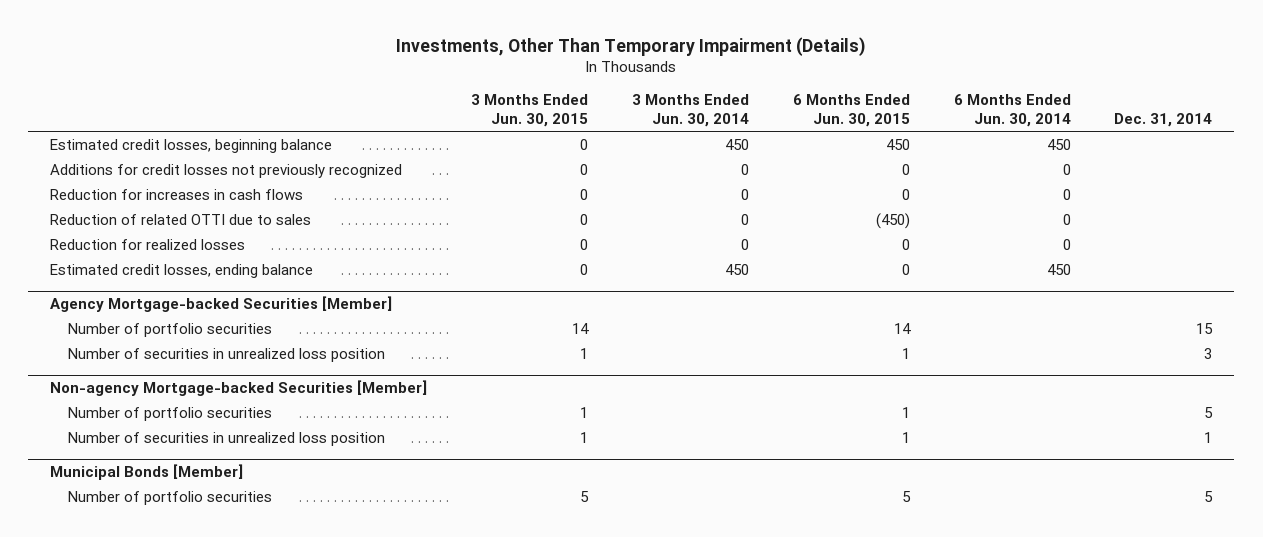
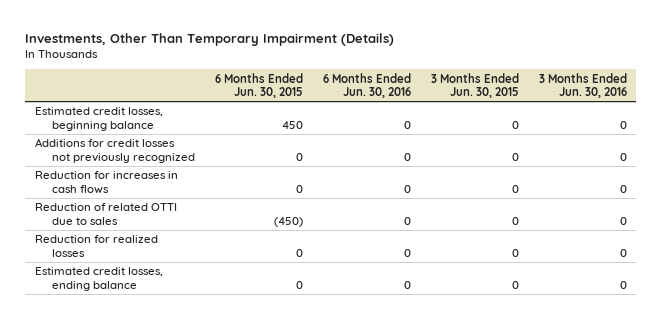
[631,93,749,128] 3 Months Ended Jun. 30, 2014 -> none
[953,93,1071,128] 6 Months Ended Jun. 30, 2014 -> none
[1114,113,1213,128] Dec. 31, 2014 -> none
none -> [322,72,411,99] 6 Months Ended Jun. 30, 2016
none -> [538,72,627,99] 3 Months Ended Jun. 30, 2016
[50,296,393,313] Agency Mortgage-backed Securities [Member] -> none
[67,322,272,337] Number of portfolio securities -> none
[67,347,385,362] Number of securities in unrealized loss position -> none
[50,380,428,397] Non-agency Mortgage-backed Securities [Member] -> none
[67,406,272,421] Number of portfolio securities -> none
[67,431,385,446] Number of securities in unrealized loss position -> none
[50,464,244,481] Municipal Bonds [Member] -> none
[67,490,272,505] Number of portfolio securities -> none

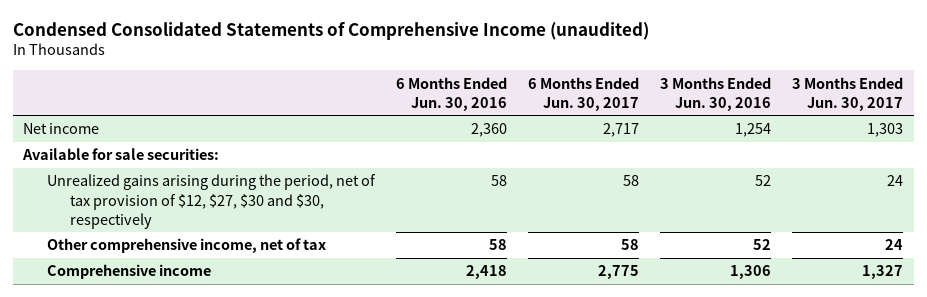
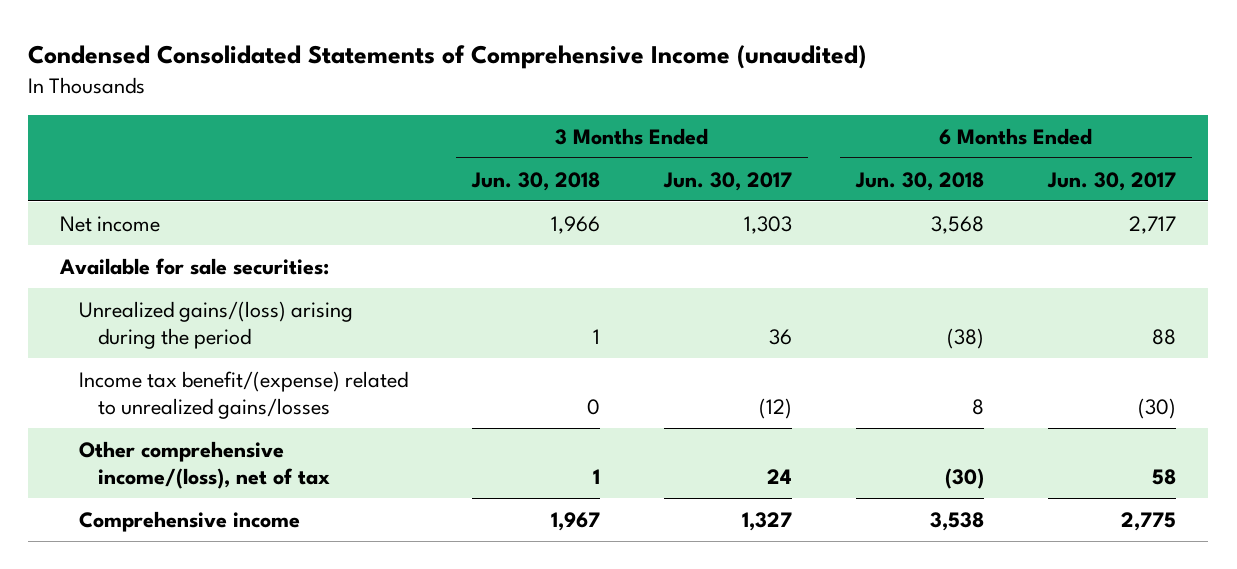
[395,76,507,111] 6 Months Ended Jun. 30, 2016 -> none
[660,76,772,111] 3 Months Ended Jun. 30, 2016 -> none
none -> [471,171,601,191] Jun. 30, 2018
none -> [855,171,985,191] Jun. 30, 2018
[46,174,376,229] Unrealized gains arising during the period, net of tax provision of $12, $27, $30 and $30, respectively -> none
none -> [79,300,354,349] Unrealized gains/(loss) arising during the period
none -> [79,370,409,419] Income tax benefit/(expense) related to unrealized gains/losses
[46,238,326,254] Other comprehensive income, net of tax -> [79,440,331,489] Other comprehensive income/(loss), net of tax

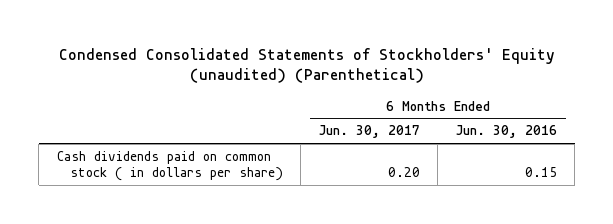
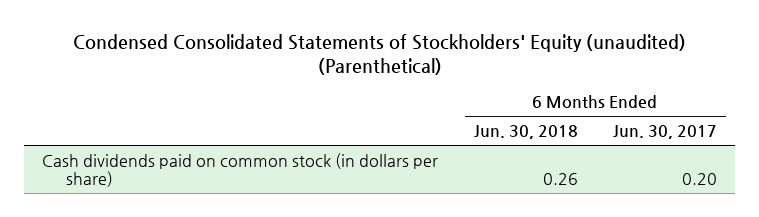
[455,125,557,139] Jun. 30, 2016 -> none
none -> [473,125,578,140] Jun. 30, 2018
[56,150,283,182] Cash dividends paid on common stock ( in dollars per share) -> [41,152,438,187] Cash dividends paid on common stock (in dollars per share)

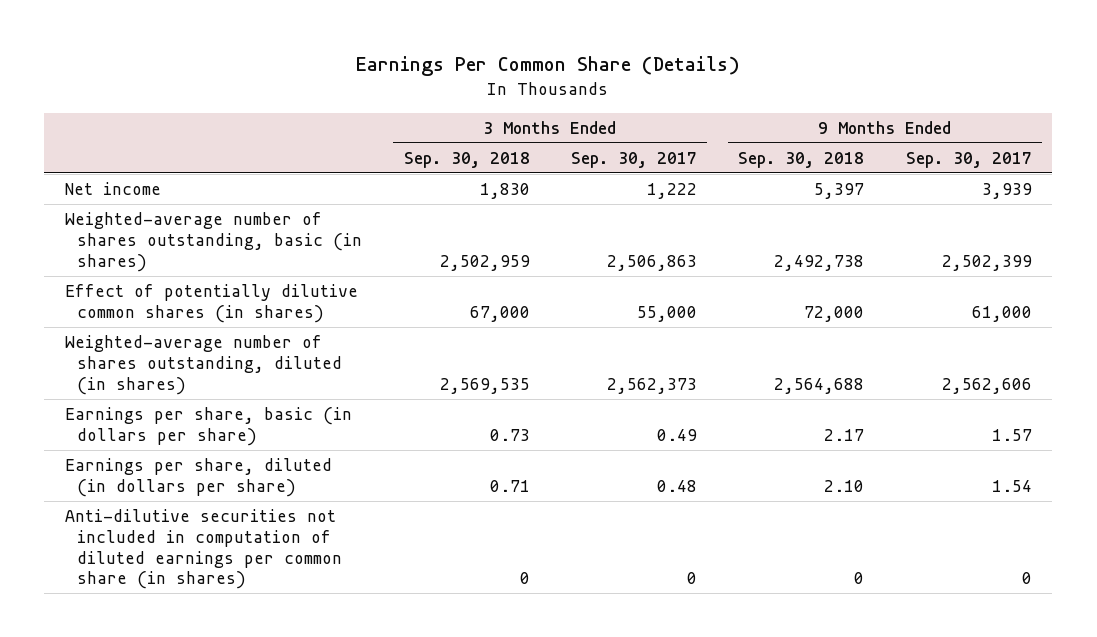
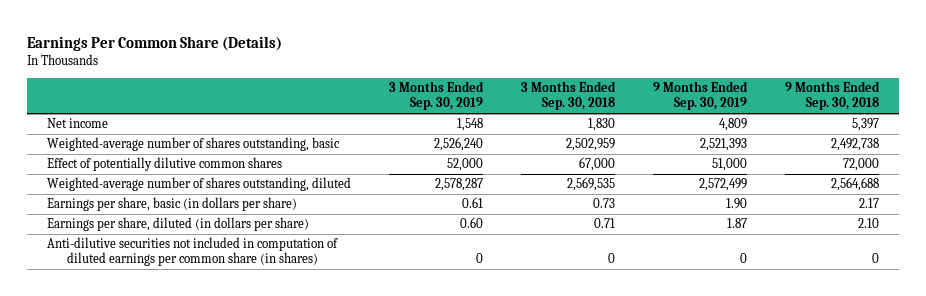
[571,151,698,168] Sep. 30, 2017 -> none
[905,151,1032,168] Sep. 30, 2017 -> none
none -> [388,81,484,111] 3 Months Ended Sep. 30, 2019
none -> [653,81,749,111] 9 Months Ended Sep. 30, 2019
[64,212,363,272] Weighted-average number of shares outstanding, basic (in shares) -> [46,137,340,152] Weighted-average number of shares outstanding, basic
[64,284,358,323] Effect of potentially dilutive common shares (in shares) -> [46,157,282,172] Effect of potentially dilutive common shares
[64,335,343,395] Weighted-average number of shares outstanding, diluted (in shares) -> [46,177,351,192] Weighted-average number of shares outstanding, diluted

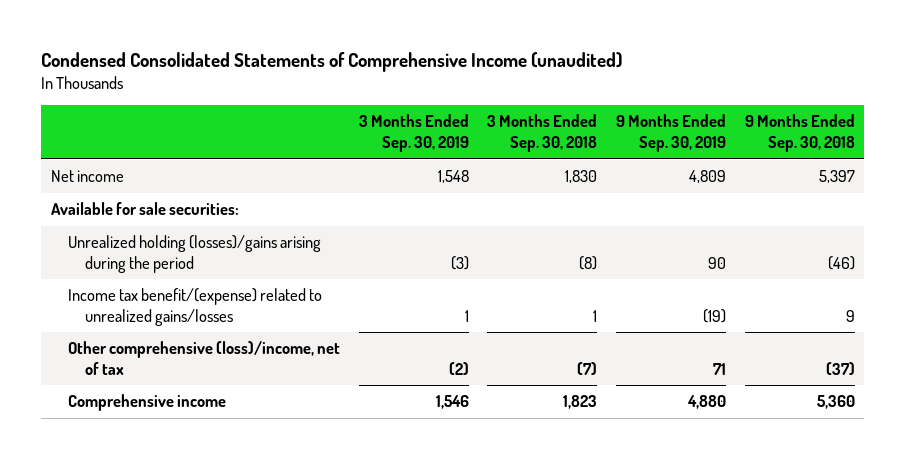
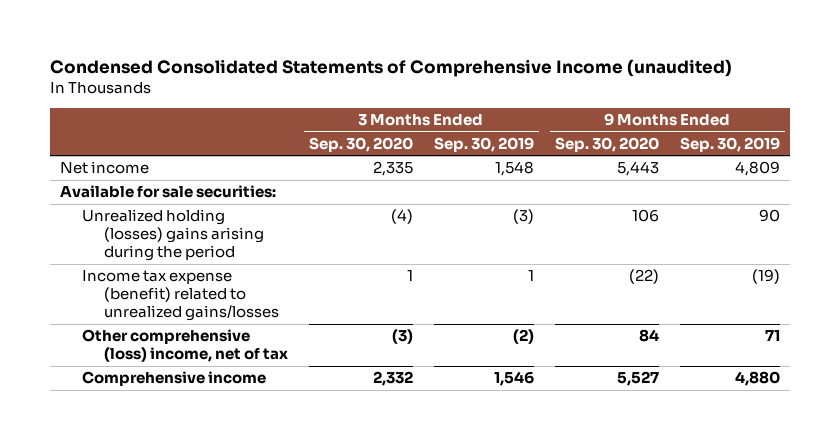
[487,114,598,153] 3 Months Ended Sep. 30, 2018 -> none
[744,114,855,153] 9 Months Ended Sep. 30, 2018 -> none
none -> [308,137,413,153] Sep. 30, 2020
none -> [554,137,659,153] Sep. 30, 2020
[67,235,321,274] Unrealized holding (losses)/gains arising during the period -> [82,209,264,262] Unrealized holding (losses) gains arising during the period
[67,288,322,327] Income tax benefit/(expense) related to unrealized gains/losses -> [82,270,279,322] Income tax expense (benefit) related to unrealized gains/losses
[67,341,340,376] Other comprehensive (loss)/income, net of tax -> [82,329,288,363] Other comprehensive (loss) income, net of tax

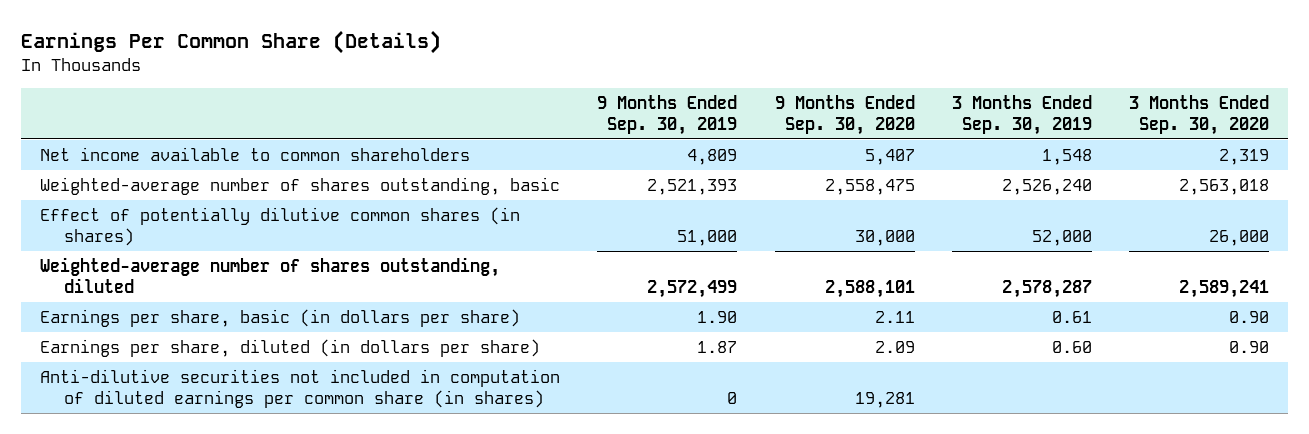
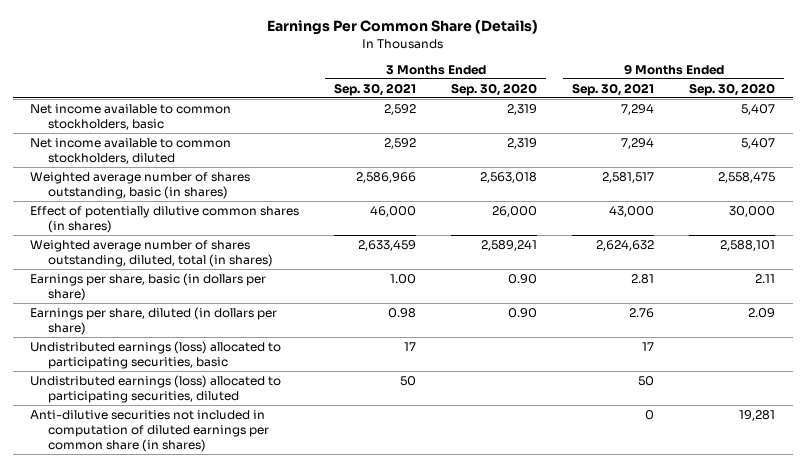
[597,94,738,135] 9 Months Ended Sep. 30, 2019 -> none
[951,94,1092,135] 3 Months Ended Sep. 30, 2019 -> none
none -> [334,82,417,96] Sep. 30, 2021
none -> [572,82,655,96] Sep. 30, 2021
[40,146,471,161] Net income available to common shareholders -> [30,103,232,130] Net income available to common stockholders, basic
none -> [30,137,232,164] Net income available to common stockholders, diluted
[40,176,561,195] Weighted-average number of shares outstanding, basic -> [30,171,251,199] Weighted average number of shares outstanding, basic (in shares)
[40,256,501,293] Weighted-average number of shares outstanding, diluted -> [30,239,274,267] Weighted average number of shares outstanding, diluted, total (in shares)
none -> [30,340,282,369] Undistributed earnings (loss) allocated to participating securities, basic
none -> [30,374,282,403] Undistributed earnings (loss) allocated to participating securities, diluted

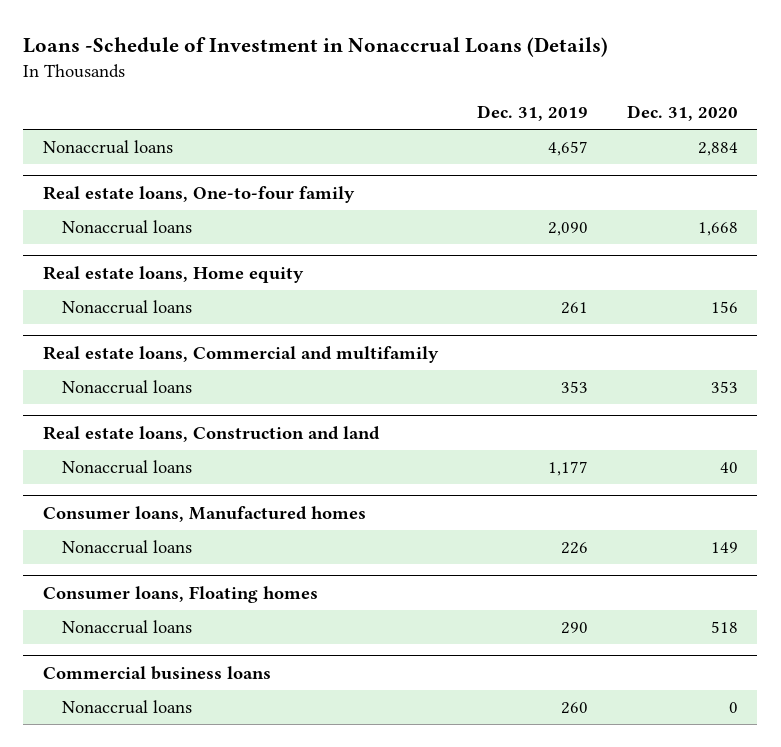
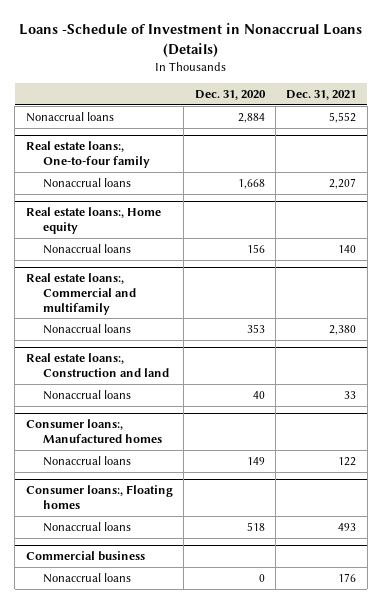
[476,105,588,122] Dec. 31, 2019 -> none
none -> [286,90,357,101] Dec. 31, 2021
[42,185,355,203] Real estate loans, One-to-four family -> [25,141,150,168] Real estate loans:, One-to-four family
[42,265,304,283] Real estate loans, Home equity -> [25,207,161,234] Real estate loans:, Home equity
[42,345,439,363] Real estate loans, Commercial and multifamily -> [25,273,136,315] Real estate loans:, Commercial and multifamily
[42,425,380,442] Real estate loans, Construction and land -> [25,353,169,377] Real estate loans:, Construction and land
[42,505,366,522] Consumer loans, Manufactured homes -> [25,419,162,443] Consumer loans:, Manufactured homes
[42,585,318,603] Consumer loans, Floating homes -> [25,485,173,509] Consumer loans:, Floating homes
[42,665,271,680] Commercial business loans -> [25,551,145,562] Commercial business

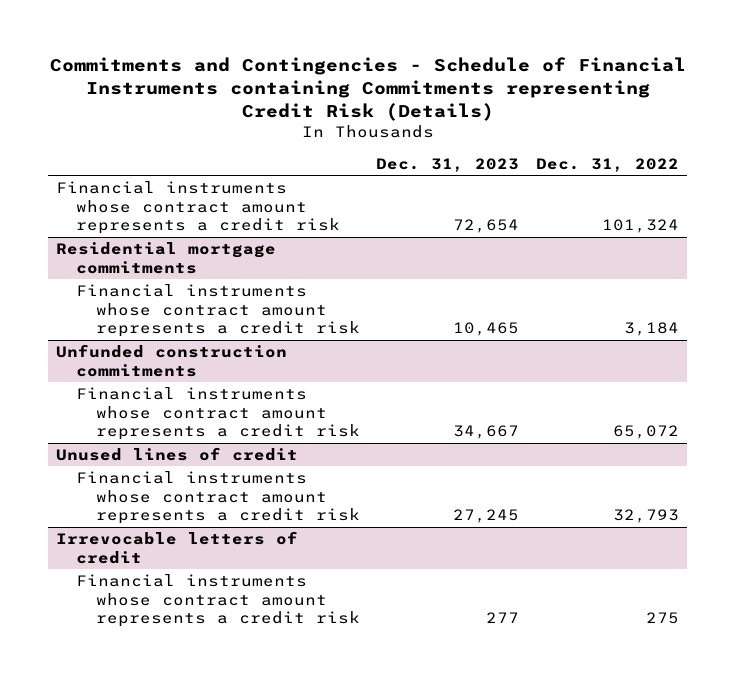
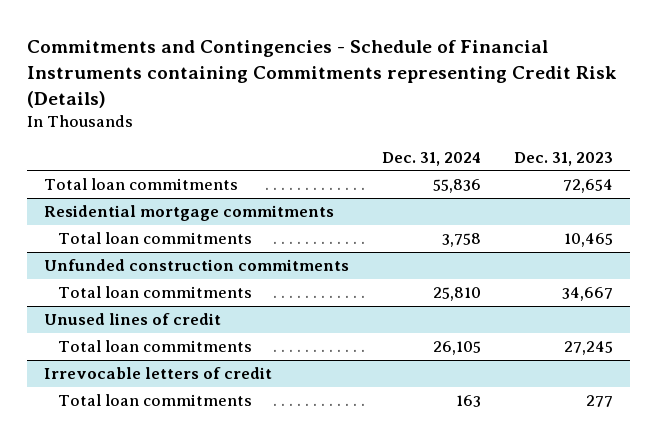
[535,157,679,172] Dec. 31, 2022 -> none
none -> [381,151,481,166] Dec. 31, 2024
[56,180,341,235] Financial instruments whose contract amount represents a credit risk -> [43,178,238,191] Total loan commitments
[76,283,361,338] Financial instruments whose contract amount represents a credit risk -> [58,232,253,245] Total loan commitments
[76,386,361,441] Financial instruments whose contract amount represents a credit risk -> [58,286,253,299] Total loan commitments
[76,470,361,525] Financial instruments whose contract amount represents a credit risk -> [58,340,253,353] Total loan commitments
[76,573,361,628] Financial instruments whose contract amount represents a credit risk -> [58,394,253,407] Total loan commitments

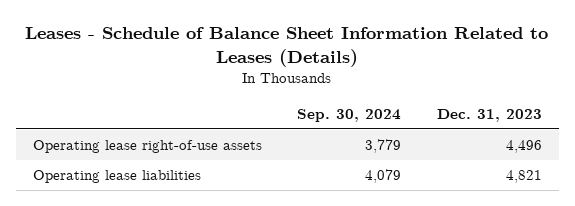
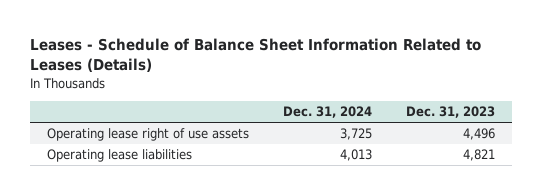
[297,108,402,122] Sep. 30, 2024 -> none
none -> [282,106,372,119] Dec. 31, 2024
[33,140,263,154] Operating lease right-of-use assets -> [46,128,249,142] Operating lease right of use assets

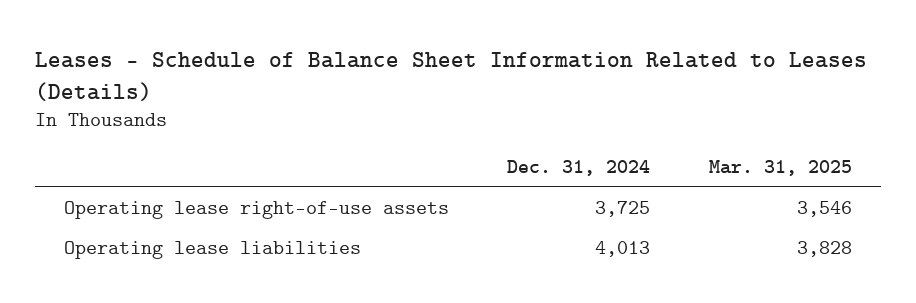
[405,106,495,119] Dec. 31, 2023 -> none
none -> [708,160,852,177] Mar. 31, 2025
[46,128,249,142] Operating lease right of use assets -> [64,201,450,220] Operating lease right-of-use assets

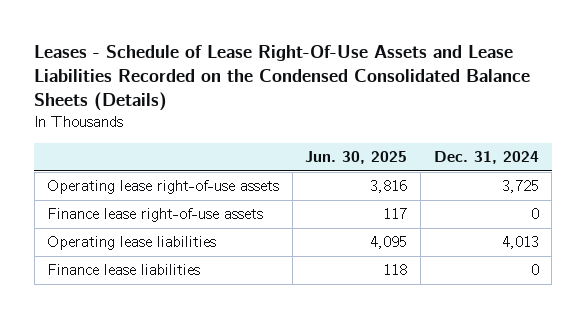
[34,51,867,101] Leases - Schedule of Balance Sheet Information Related to Leases (Details) -> [34,45,531,112] Leases - Schedule of Lease Right-Of-Use Assets and Lease Liabilities Recorded on the Condensed Consolidated Balance Sheets (Details)
[708,160,852,177] Mar. 31, 2025 -> none
none -> [305,151,408,165] Jun. 30, 2025
none -> [47,208,264,223] Finance lease right-of-use assets
none -> [47,264,201,276] Finance lease liabilities

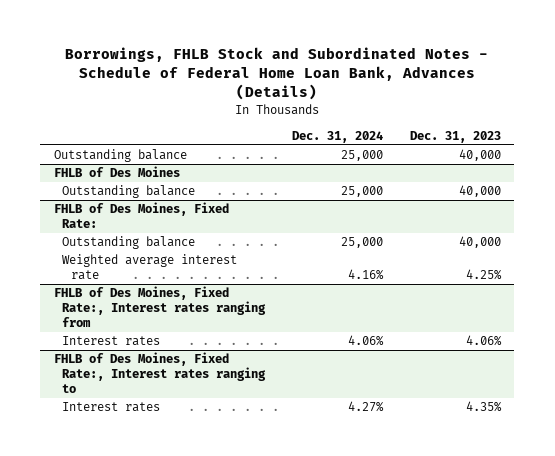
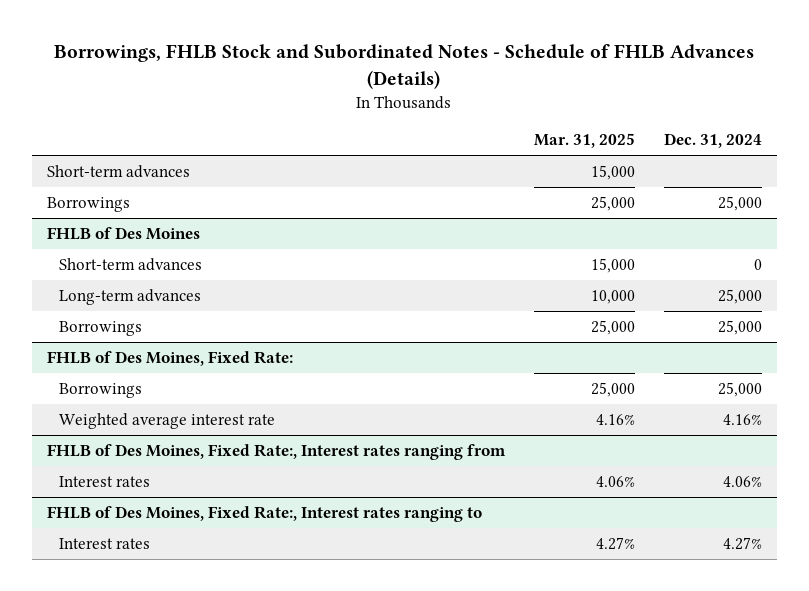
[65,47,489,101] Borrowings, FHLB Stock and Subordinated Notes - Schedule of Federal Home Loan Bank, Advances (Details) -> [54,44,755,89] Borrowings, FHLB Stock and Subordinated Notes - Schedule of FHLB Advances (Details)
[409,130,501,143] Dec. 31, 2023 -> none
none -> [533,133,635,149] Mar. 31, 2025
none -> [46,164,190,178] Short-term advances
[53,149,187,163] Outstanding balance -> [46,196,130,212] Borrowings
none -> [58,257,202,271] Short-term advances
none -> [58,288,201,305] Long-term advances
[62,185,196,199] Outstanding balance -> [58,320,142,336] Borrowings
[62,236,196,250] Outstanding balance -> [58,382,142,398] Borrowings

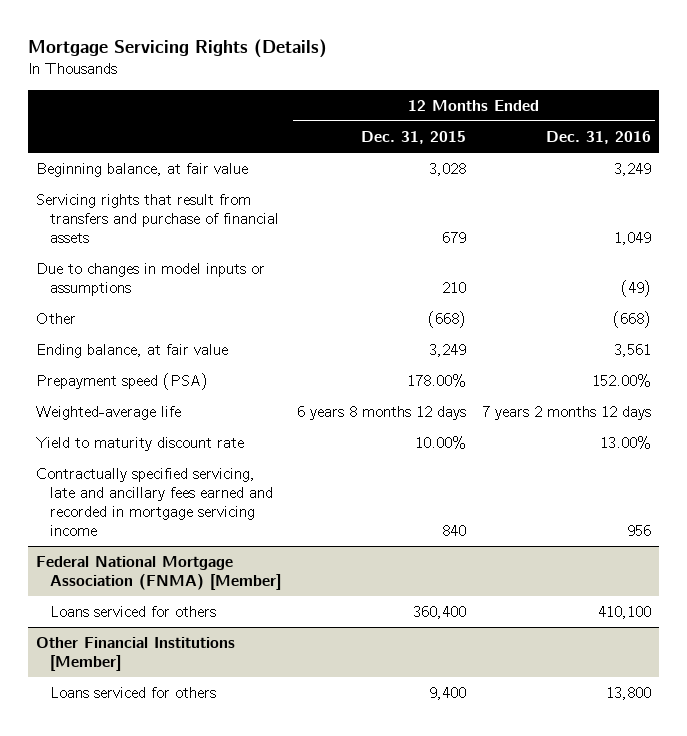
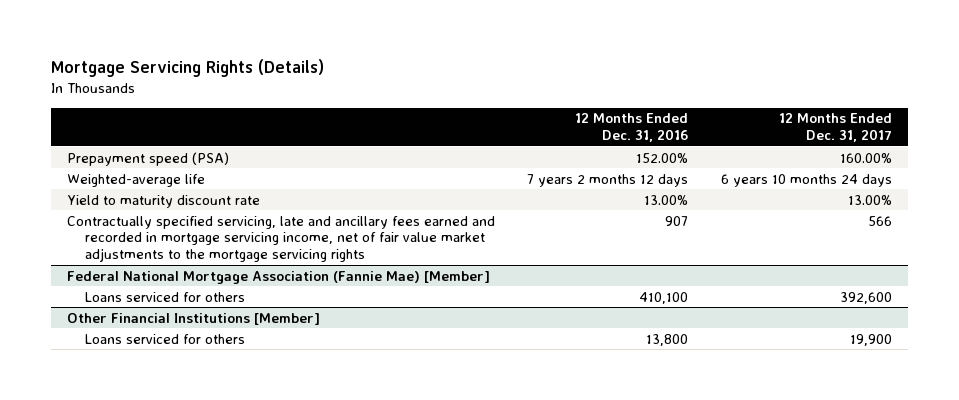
[360,130,466,144] Dec. 31, 2015 -> none
none -> [778,113,892,143] 12 Months Ended Dec. 31, 2017
[36,163,249,178] Beginning balance, at fair value -> none
[36,194,279,244] Servicing rights that result from transfers and purchase of financial assets -> none
[36,263,266,297] Due to changes in model inputs or assumptions -> none
[36,313,77,325] Other -> none
[36,344,229,359] Ending balance, at fair value -> none
[36,468,273,537] Contractually specified servicing, late and ancillary fees earned and recorded in mortgage servicing income -> [66,215,495,263] Contractually specified servicing, late and ancillary fees earned and recorded in mortgage servicing income, net of fair value market adjustments to the mortgage servicing rights
[626,525,651,537] 956 -> [665,215,689,226] 907
[36,556,281,591] Federal National Mortgage Association (FNMA) [Member] -> [66,270,490,284] Federal National Mortgage Association (Fannie Mae) [Member]

